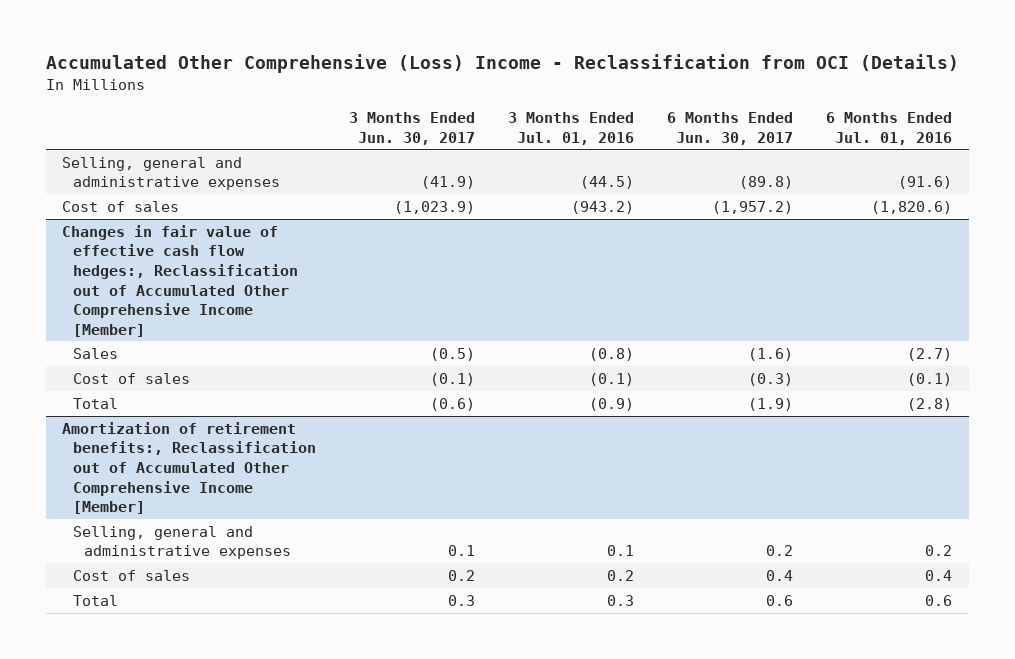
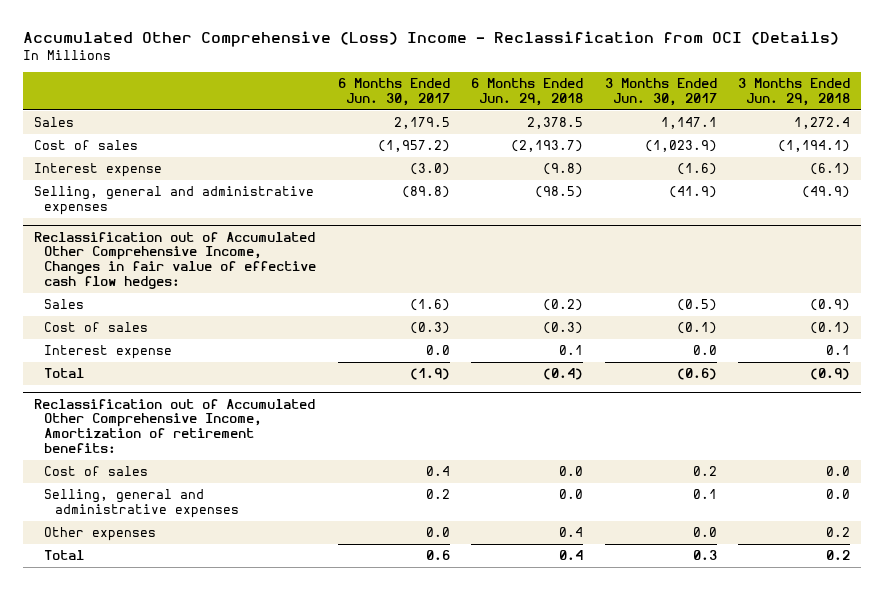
[508,111,635,145] 3 Months Ended Jul. 01, 2016 -> none
[826,111,953,145] 6 Months Ended Jul. 01, 2016 -> none
none -> [471,78,584,107] 6 Months Ended Jun. 29, 2018
none -> [738,78,851,107] 3 Months Ended Jun. 29, 2018
none -> [34,117,75,128] Sales
none -> [34,163,163,178] Interest expense
[62,156,281,191] Selling, general and administrative expenses -> [34,186,315,216] Selling, general and administrative expenses
[62,224,299,337] Changes in fair value of effective cash flow hedges:, Reclassification out of Accumulated Other Comprehensive Income [Member] -> [34,231,317,289] Reclassification out of Accumulated Other Comprehensive Income, Changes in fair value of effective cash flow hedges:
none -> [44,345,173,360] Interest expense
[73,525,292,560] Selling, general and administrative expenses -> none
[62,421,317,515] Amortization of retirement benefits:, Reclassification out of Accumulated Other Comprehensive Income [Member] -> [34,398,316,453] Reclassification out of Accumulated Other Comprehensive Income, Amortization of retirement benefits:
none -> [44,489,239,519] Selling, general and administrative expenses
none -> [44,527,157,542] Other expenses

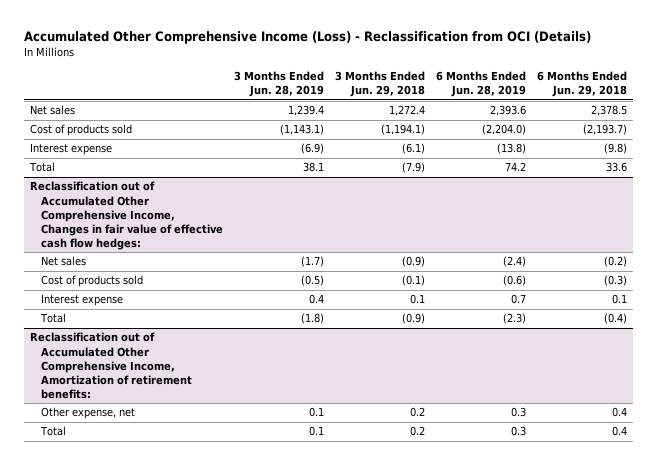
[23,30,840,47] Accumulated Other Comprehensive (Loss) Income - Reclassification from OCI (Details) -> [23,31,591,45] Accumulated Other Comprehensive Income (Loss) - Reclassification from OCI (Details)
[337,78,450,107] 6 Months Ended Jun. 30, 2017 -> none
[604,78,717,107] 3 Months Ended Jun. 30, 2017 -> none
none -> [234,71,325,98] 3 Months Ended Jun. 28, 2019
none -> [436,71,527,98] 6 Months Ended Jun. 28, 2019
[34,117,75,128] Sales -> [29,105,75,116] Net sales
[34,140,139,151] Cost of sales -> [29,124,132,137] Cost of products sold
[34,186,315,216] Selling, general and administrative expenses -> none
none -> [28,162,55,173] Total
[44,299,85,310] Sales -> [41,256,87,267] Net sales
[44,322,149,333] Cost of sales -> [41,275,144,288] Cost of products sold
[44,466,149,477] Cost of sales -> none
[44,489,239,519] Selling, general and administrative expenses -> none
[44,527,157,542] Other expenses -> [41,407,136,420] Other expense, net

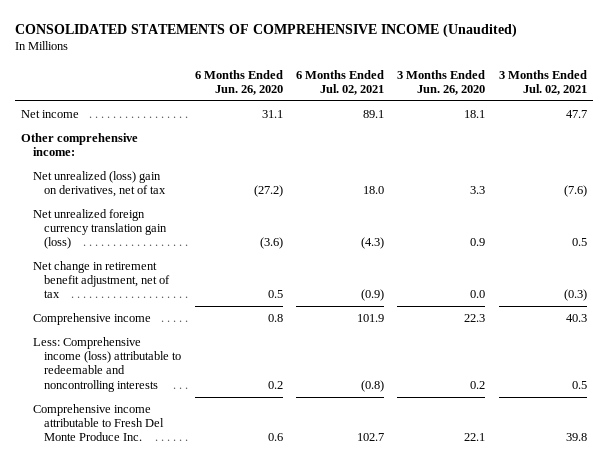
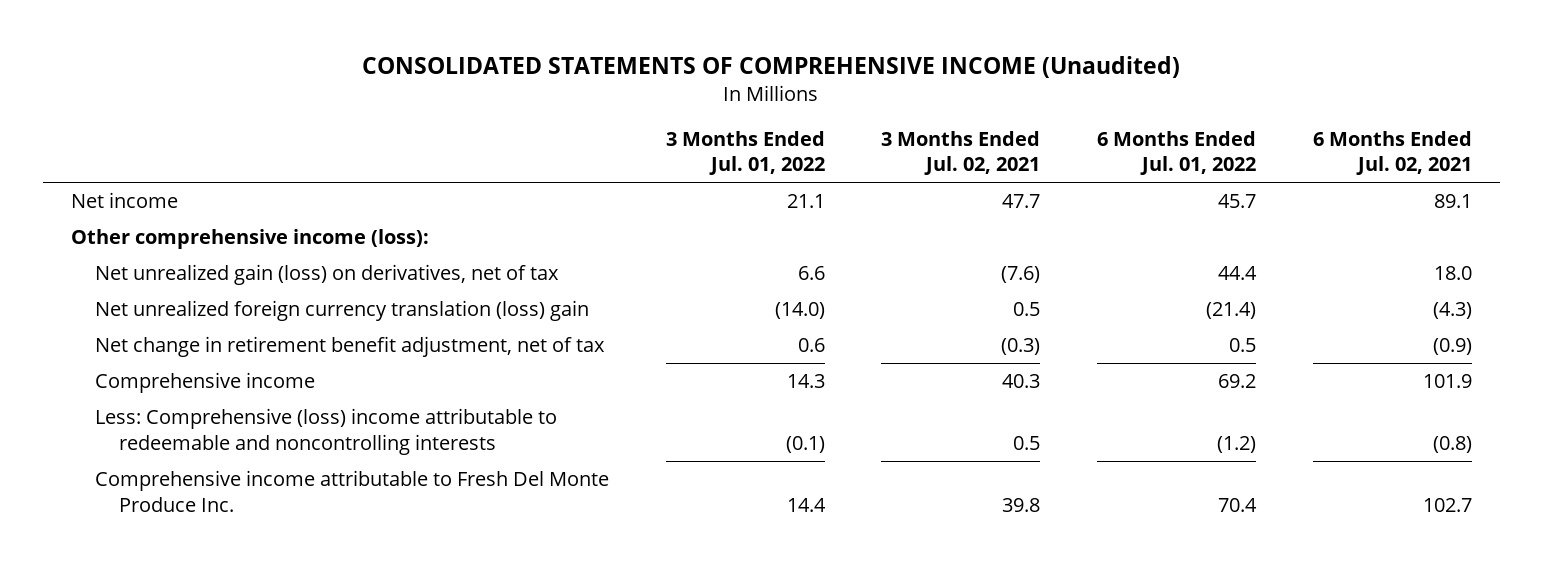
[194,69,283,96] 6 Months Ended Jun. 26, 2020 -> none
[397,69,486,96] 3 Months Ended Jun. 26, 2020 -> none
none -> [665,130,825,176] 3 Months Ended Jul. 01, 2022
none -> [1097,130,1257,176] 6 Months Ended Jul. 01, 2022
[21,132,139,157] Other comprehensive income: -> [71,229,430,250] Other comprehensive income (loss):
[32,170,167,198] Net unrealized (loss) gain on derivatives, net of tax -> [94,264,559,286] Net unrealized gain (loss) on derivatives, net of tax
[32,208,168,250] Net unrealized foreign currency translation gain (loss) -> [94,300,589,322] Net unrealized foreign currency translation (loss) gain
[32,336,182,392] Less: Comprehensive income (loss) attributable to redeemable and noncontrolling interests -> [94,408,557,455] Less: Comprehensive (loss) income attributable to redeemable and noncontrolling interests

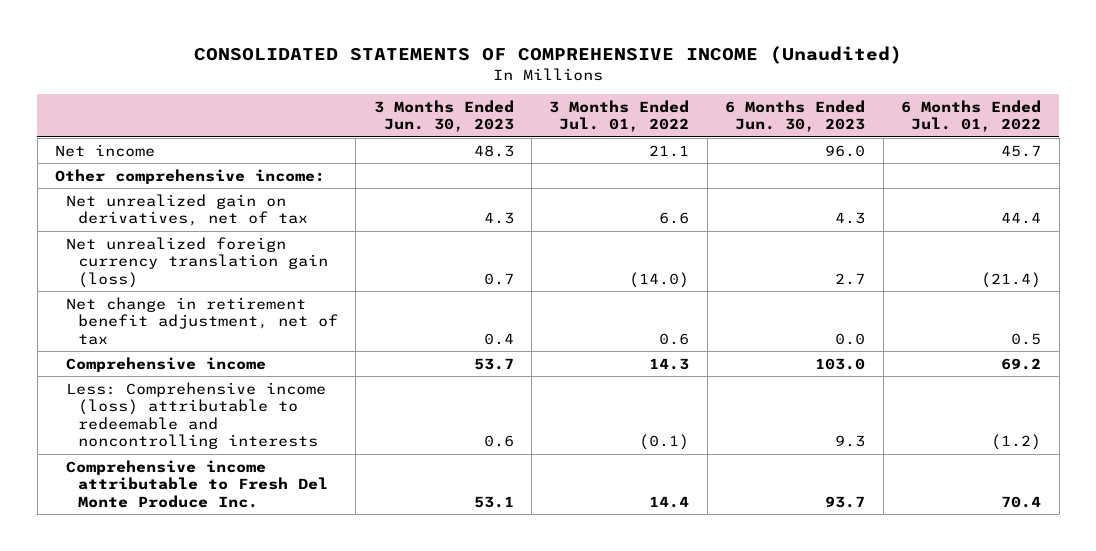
[881,130,1041,176] 3 Months Ended Jul. 02, 2021 -> none
[1312,130,1472,176] 6 Months Ended Jul. 02, 2021 -> none
none -> [373,99,514,133] 3 Months Ended Jun. 30, 2023
none -> [725,99,866,133] 6 Months Ended Jun. 30, 2023
[71,229,430,250] Other comprehensive income (loss): -> [54,168,325,184] Other comprehensive income:
[94,264,559,286] Net unrealized gain (loss) on derivatives, net of tax -> [66,193,308,227] Net unrealized gain on derivatives, net of tax
[94,300,589,322] Net unrealized foreign currency translation (loss) gain -> [66,236,328,288] Net unrealized foreign currency translation gain (loss)
[94,408,557,455] Less: Comprehensive (loss) income attributable to redeemable and noncontrolling interests -> [66,381,327,450] Less: Comprehensive income (loss) attributable to redeemable and noncontrolling interests

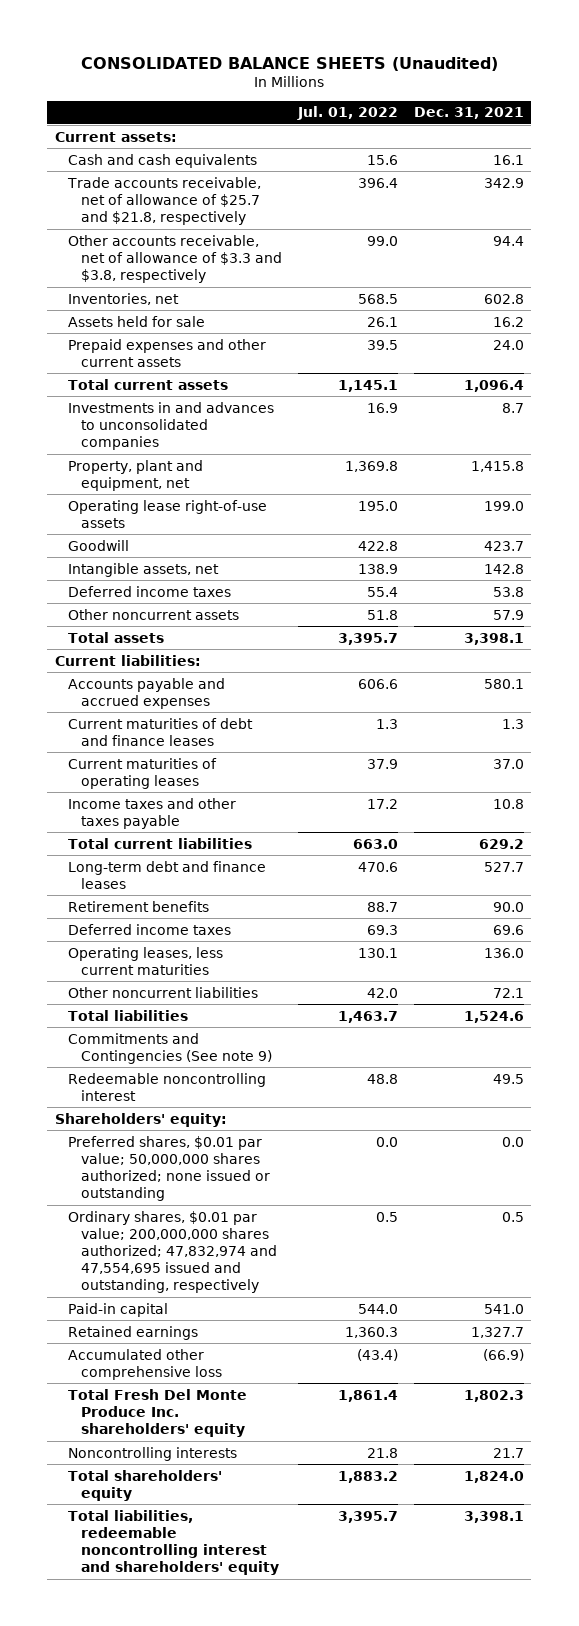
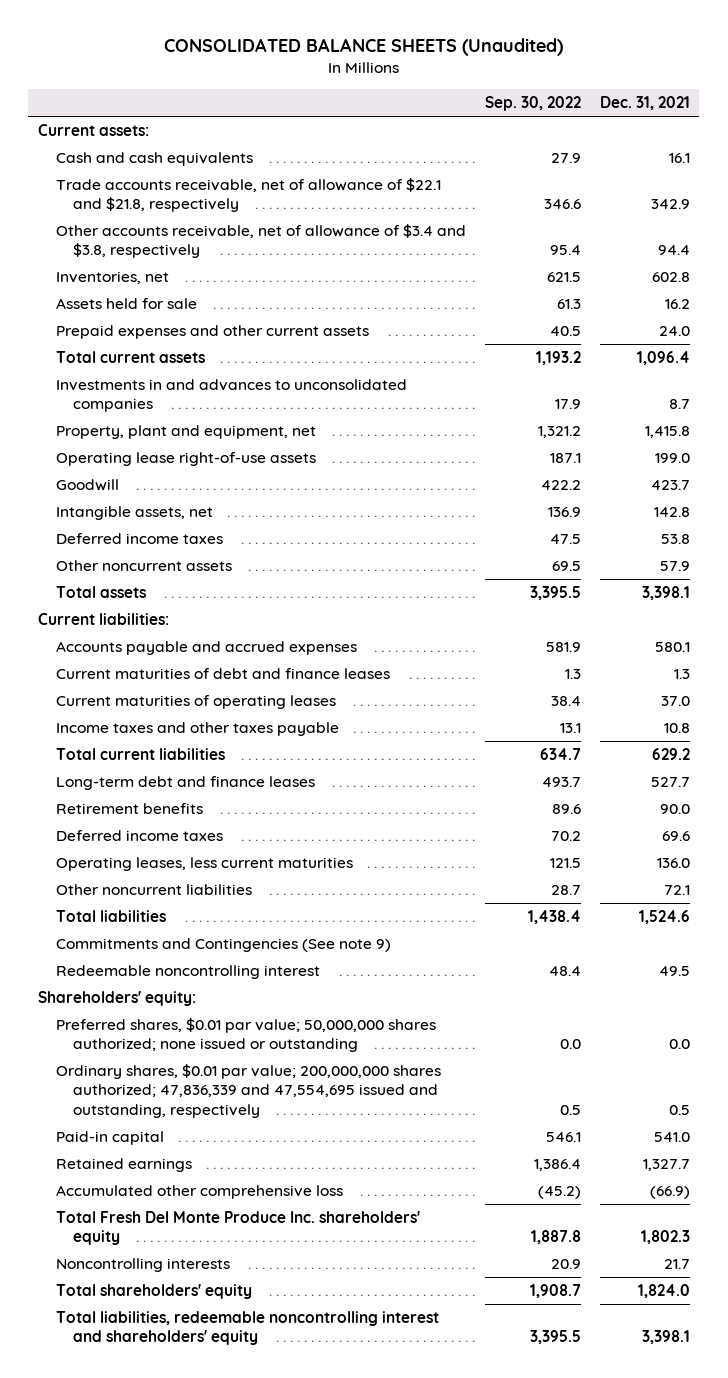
[296,106,398,121] Jul. 01, 2022 -> none
none -> [484,96,581,112] Sep. 30, 2022
[67,176,262,225] Trade accounts receivable, net of allowance of $25.7 and $21.8, respectively -> [55,178,441,213] Trade accounts receivable, net of allowance of $22.1 and $21.8, respectively
[68,234,283,283] Other accounts receivable, net of allowance of $3.3 and $3.8, respectively -> [55,224,466,259] Other accounts receivable, net of allowance of $3.4 and $3.8, respectively
[68,1210,278,1294] Ordinary shares, $0.01 par value; 200,000,000 shares authorized; 47,832,974 and 47,554,695 issued and outstanding, respectively -> [55,1064,441,1118] Ordinary shares, $0.01 par value; 200,000,000 shares authorized; 47,836,339 and 47,554,695 issued and outstanding, respectively

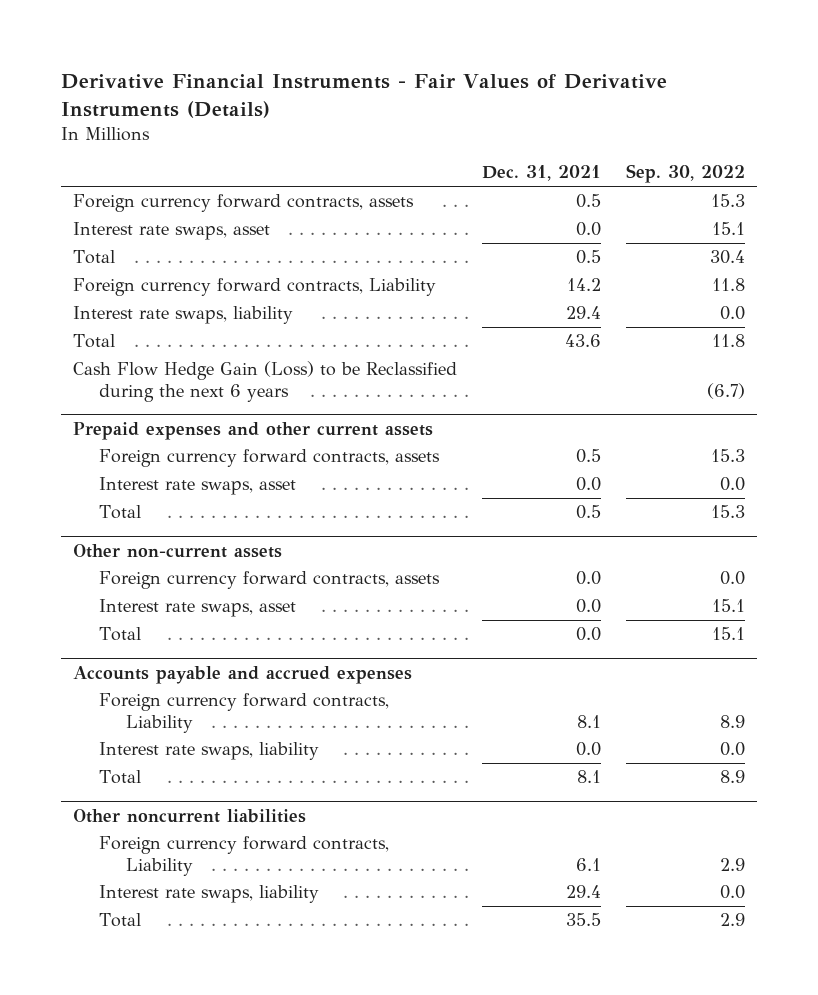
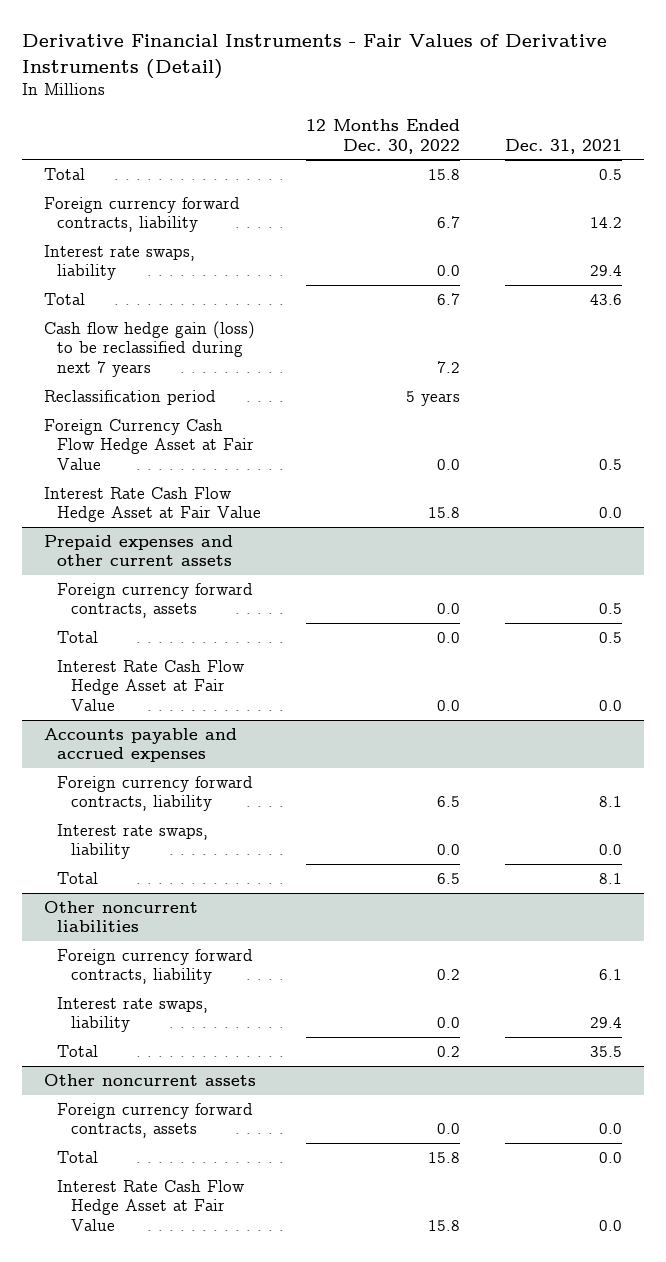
[60,74,667,119] Derivative Financial Instruments - Fair Values of Derivative Instruments (Details) -> [21,34,607,79] Derivative Financial Instruments - Fair Values of Derivative Instruments (Detail)
[625,164,745,184] Sep. 30, 2022 -> none
none -> [306,119,461,154] 12 Months Ended Dec. 30, 2022
[72,194,414,213] Foreign currency forward contracts, assets -> none
[72,222,270,241] Interest rate swaps, asset -> none
[72,278,436,297] Foreign currency forward contracts, Liability -> [44,197,241,233] Foreign currency forward contracts, liability
[72,361,457,402] Cash Flow Hedge Gain (Loss) to be Reclassified during the next 6 years -> [44,321,256,377] Cash flow hedge gain (loss) to be reclassified during next 7 years
none -> [44,390,217,406] Reclassification period
none -> [44,419,255,470] Foreign Currency Cash Flow Hedge Asset at Fair Value
none -> [44,487,262,523] Interest Rate Cash Flow Hedge Asset at Fair Value
[99,477,297,496] Interest rate swaps, asset -> none
[72,543,282,558] Other non-current assets -> none
[99,571,441,590] Foreign currency forward contracts, assets -> none
[99,627,142,642] Total -> none
[99,599,297,618] Interest rate swaps, asset -> [57,660,246,711] Interest Rate Cash Flow Hedge Asset at Fair Value
[99,693,390,733] Foreign currency forward contracts, Liability -> [57,776,254,812] Foreign currency forward contracts, liability
[99,836,390,876] Foreign currency forward contracts, Liability -> [57,949,254,985] Foreign currency forward contracts, liability
none -> [44,1074,257,1087] Other noncurrent assets
none -> [57,1103,254,1139] Foreign currency forward contracts, assets
none -> [57,1151,99,1164] Total
none -> [57,1180,246,1231] Interest Rate Cash Flow Hedge Asset at Fair Value

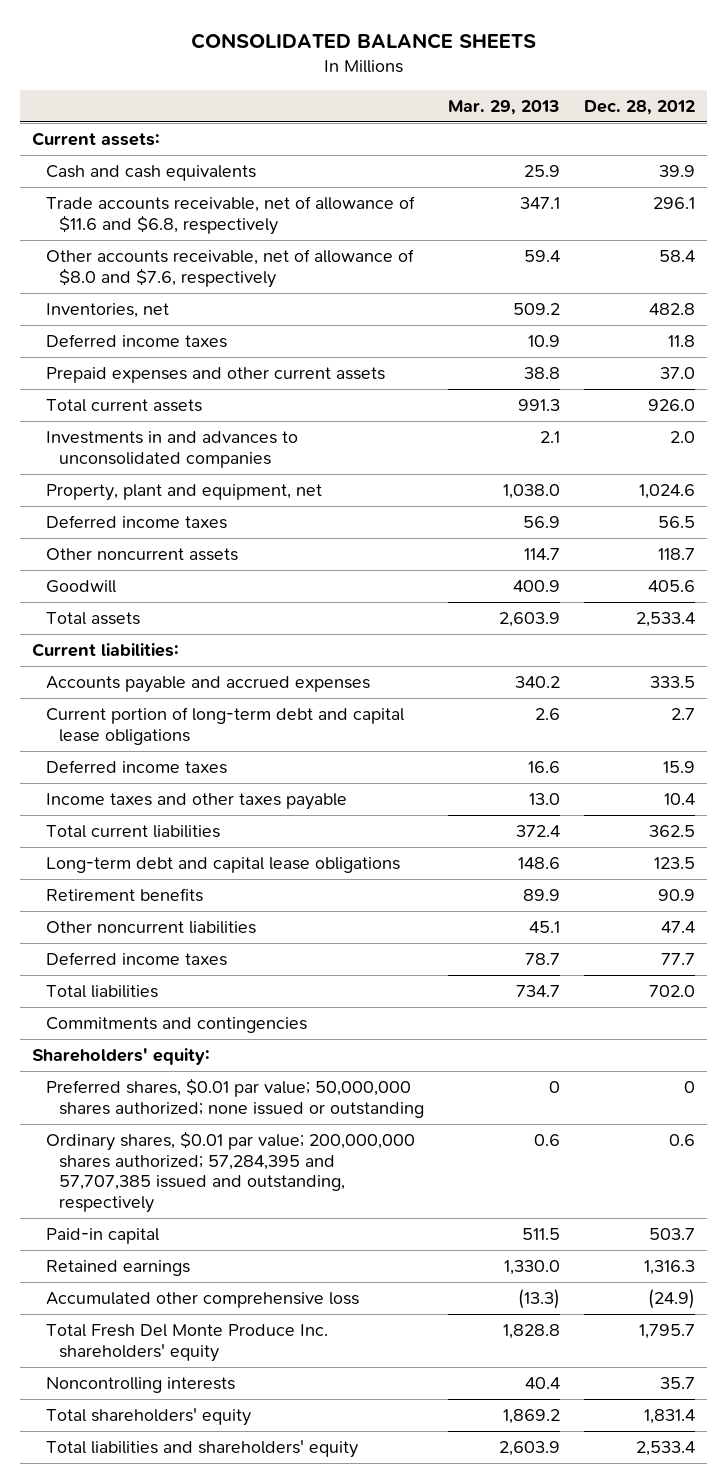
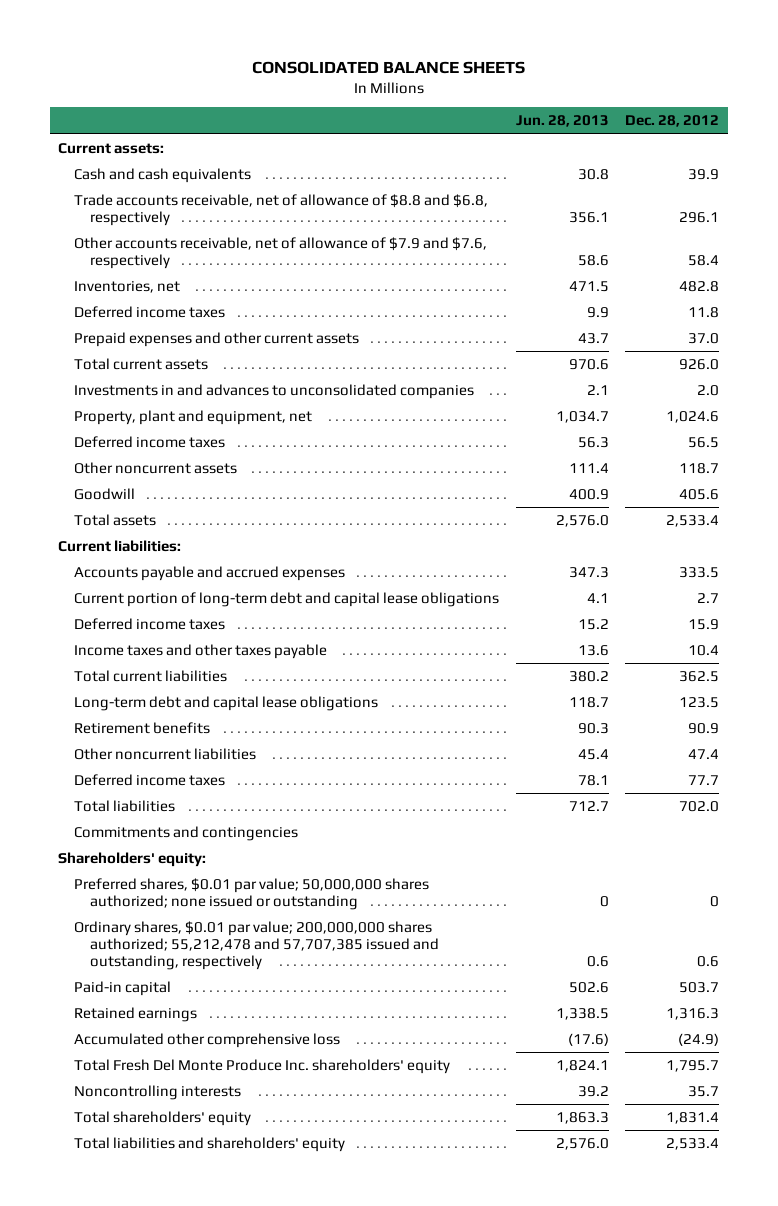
[447,100,560,116] Mar. 29, 2013 -> none
none -> [515,115,609,128] Jun. 28, 2013
[45,196,415,235] Trade accounts receivable, net of allowance of $11.6 and $6.8, respectively -> [73,193,488,226] Trade accounts receivable, net of allowance of $8.8 and $6.8, respectively
[45,249,414,288] Other accounts receivable, net of allowance of $8.0 and $7.6, respectively -> [73,236,487,269] Other accounts receivable, net of allowance of $7.9 and $7.6, respectively
[45,1131,415,1213] Ordinary shares, $0.01 par value; 200,000,000 shares authorized; 57,284,395 and 57,707,385 issued and outstanding, respectively -> [73,920,439,971] Ordinary shares, $0.01 par value; 200,000,000 shares authorized; 55,212,478 and 57,707,385 issued and outstanding, respectively

